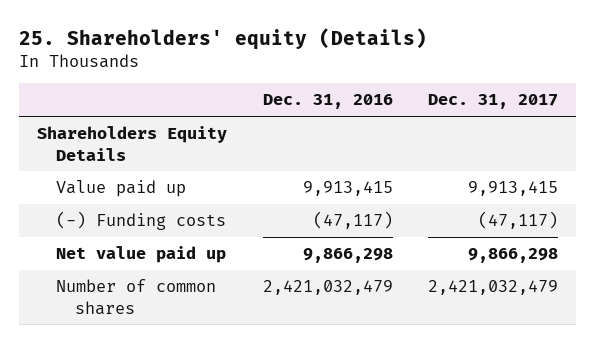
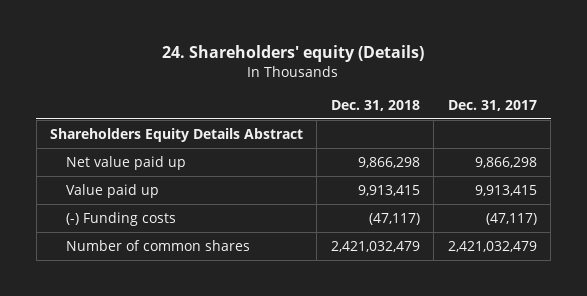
[19,27,428,50] 25. Shareholders' equity (Details) -> [162,44,425,62] 24. Shareholders' equity (Details)
[262,94,393,110] Dec. 31, 2016 -> none
none -> [330,99,420,111] Dec. 31, 2018
[36,126,227,161] Shareholders Equity Details -> [50,128,304,143] Shareholders Equity Details Abstract
[55,246,226,264] Net value paid up -> [66,156,187,171] Net value paid up

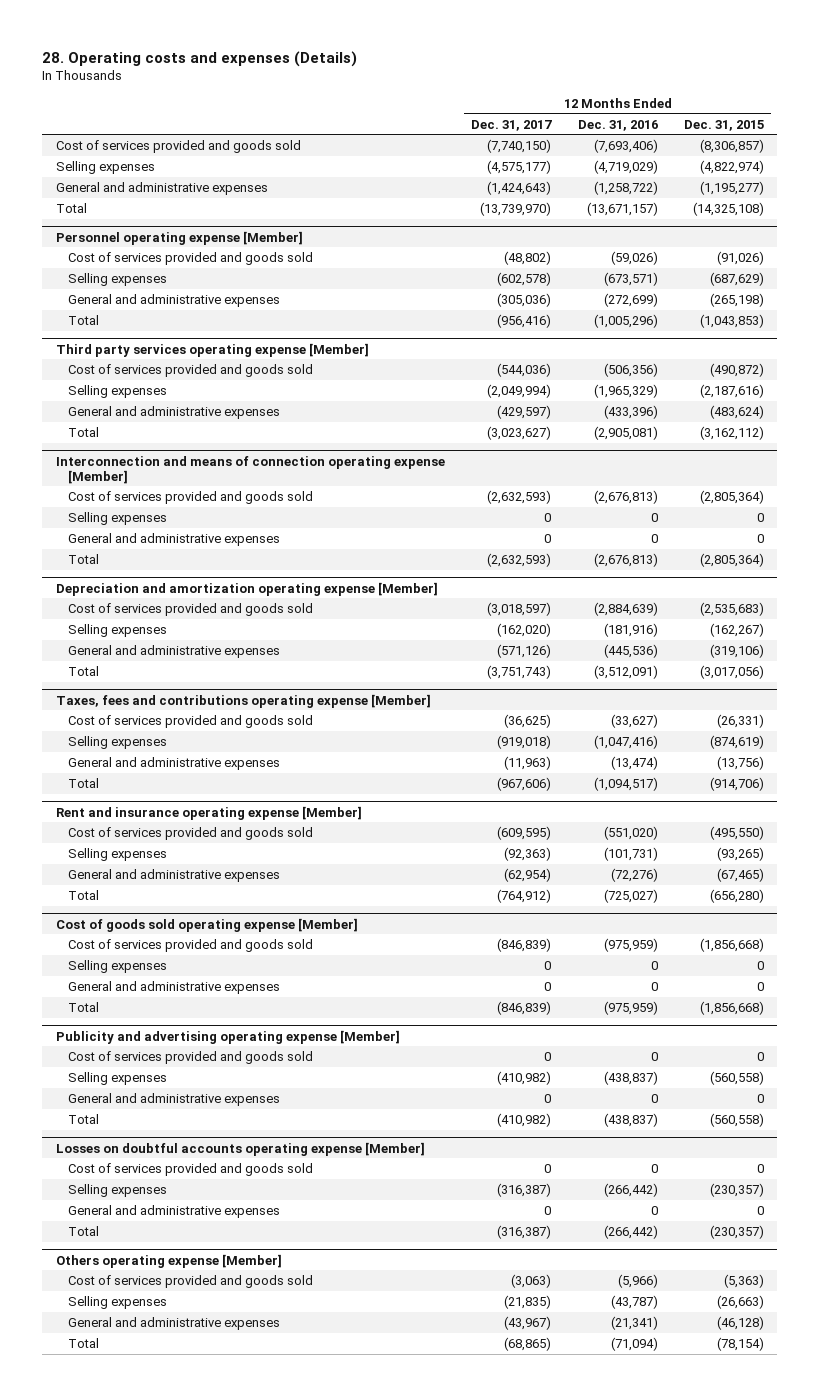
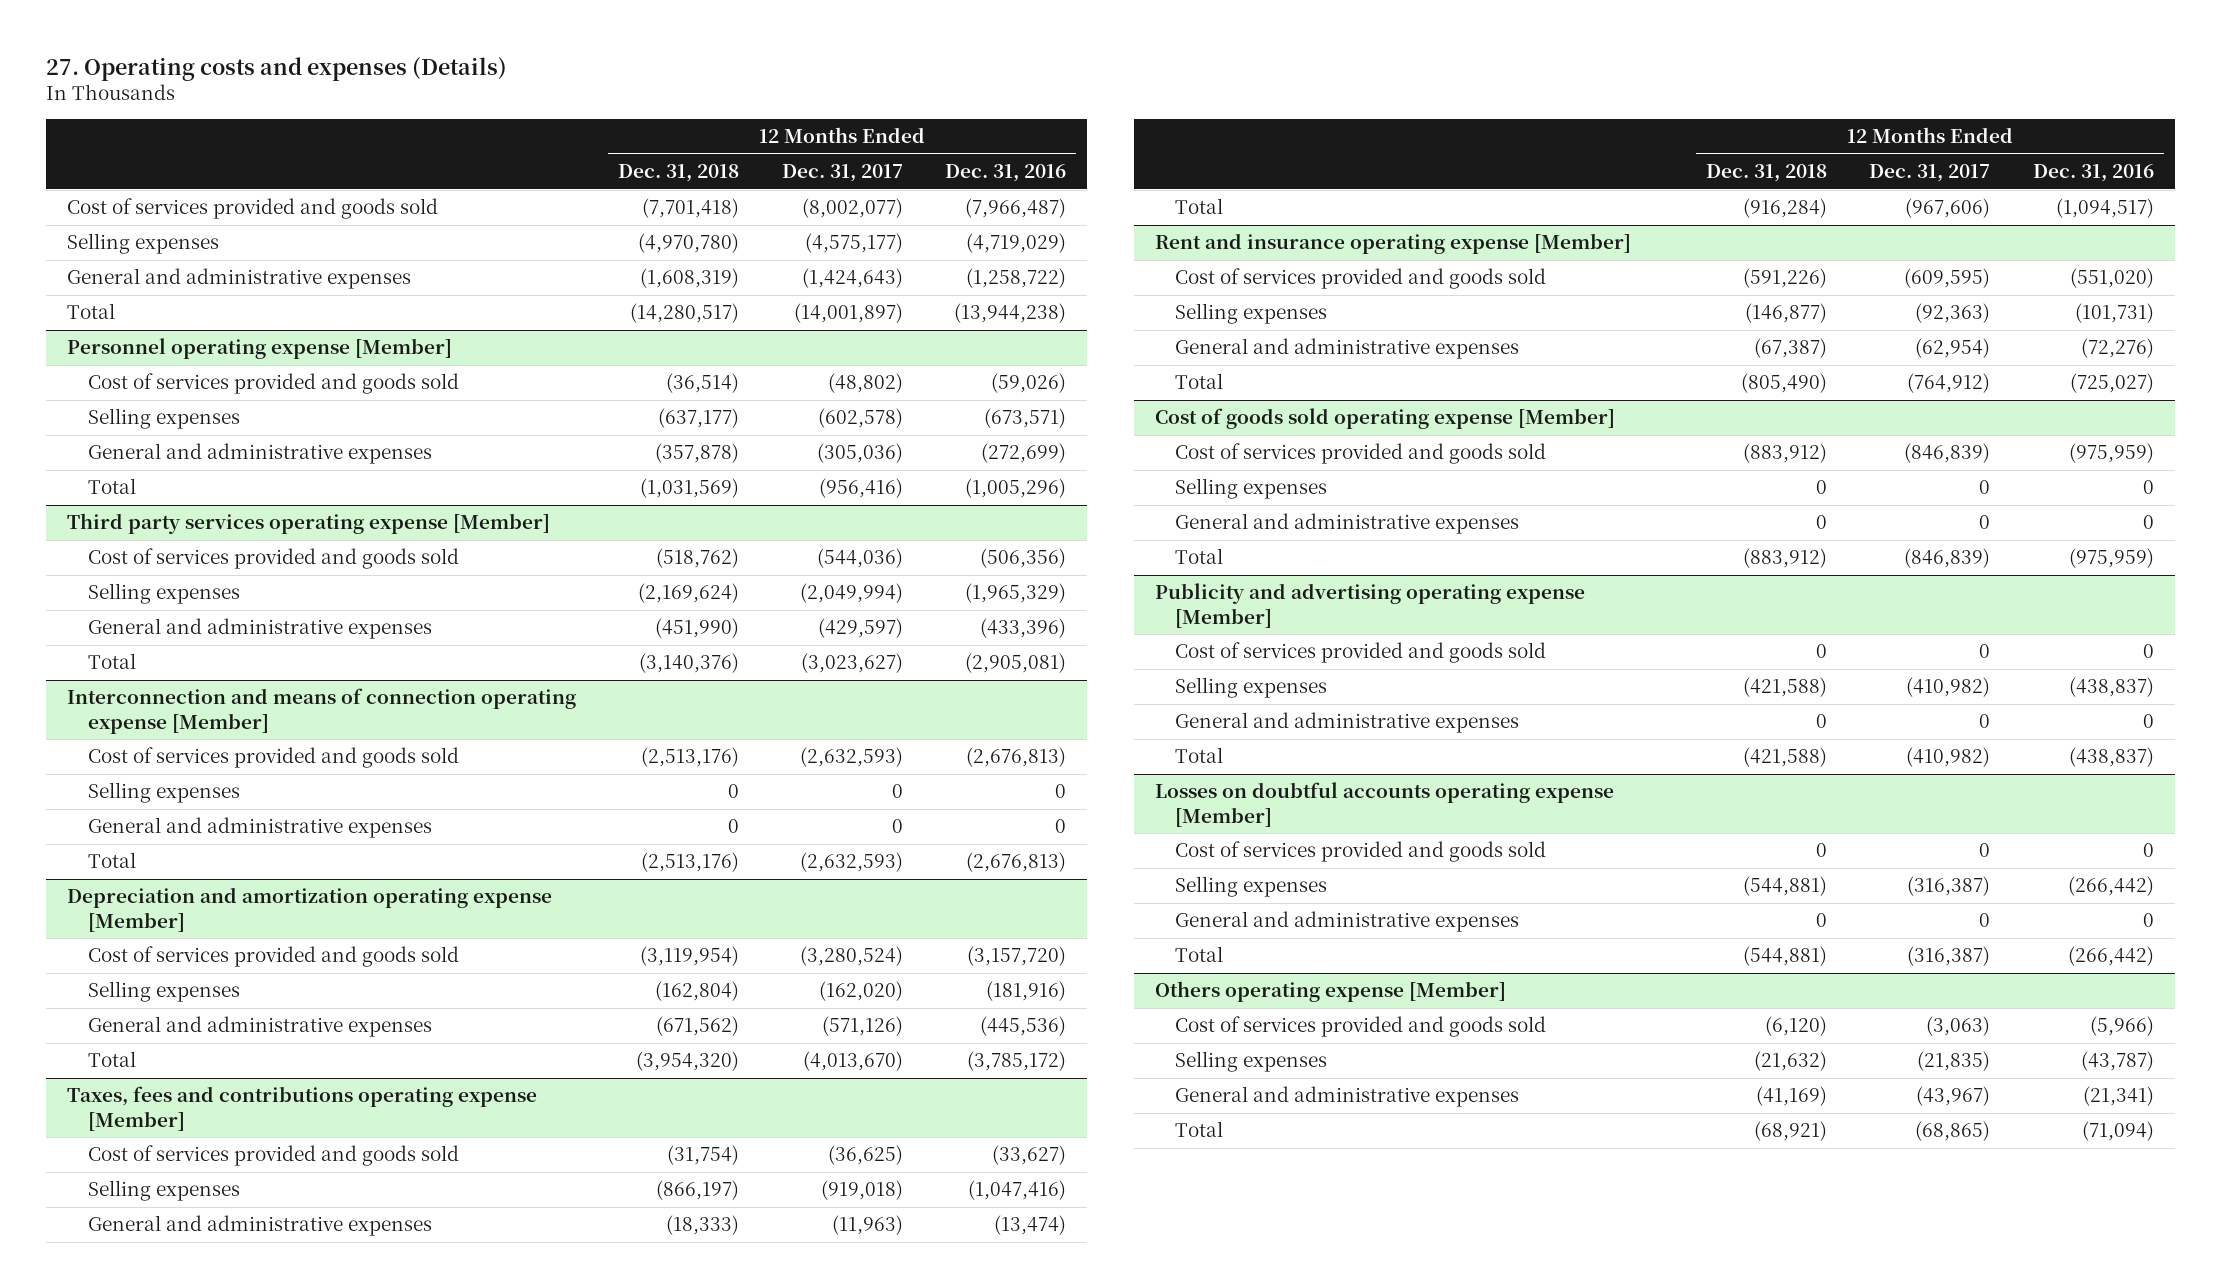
[42,50,358,67] 28. Operating costs and expenses (Details) -> [46,57,508,82] 27. Operating costs and expenses (Details)
[684,119,765,131] Dec. 31, 2015 -> none
none -> [618,164,740,183] Dec. 31, 2018
[487,138,552,153] (7,740,150) -> [801,198,903,219] (8,002,077)
[593,138,658,153] (7,693,406) -> [964,198,1066,219] (7,966,487)
[480,201,552,216] (13,739,970) -> [793,303,903,324] (14,001,897)
[586,201,658,216] (13,671,157) -> [953,303,1066,324] (13,944,238)
[487,601,552,616] (3,018,597) -> [799,946,903,967] (3,280,524)
[593,601,658,616] (2,884,639) -> [966,946,1066,967] (3,157,720)
[487,664,552,679] (3,751,743) -> [802,1051,903,1072] (4,013,670)
[593,664,658,679] (3,512,091) -> [966,1051,1066,1072] (3,785,172)

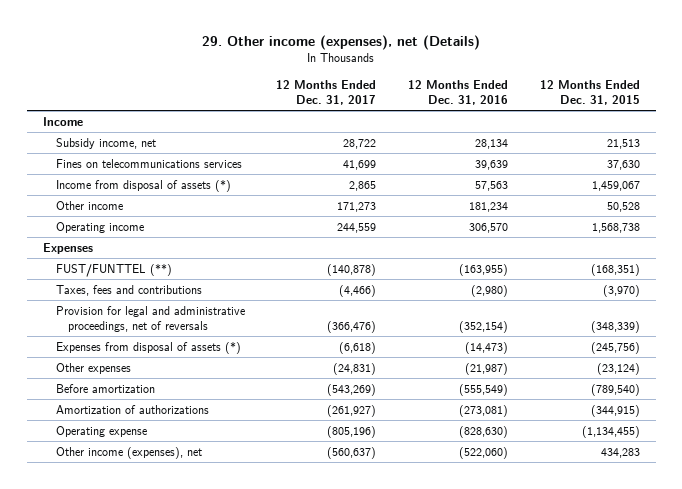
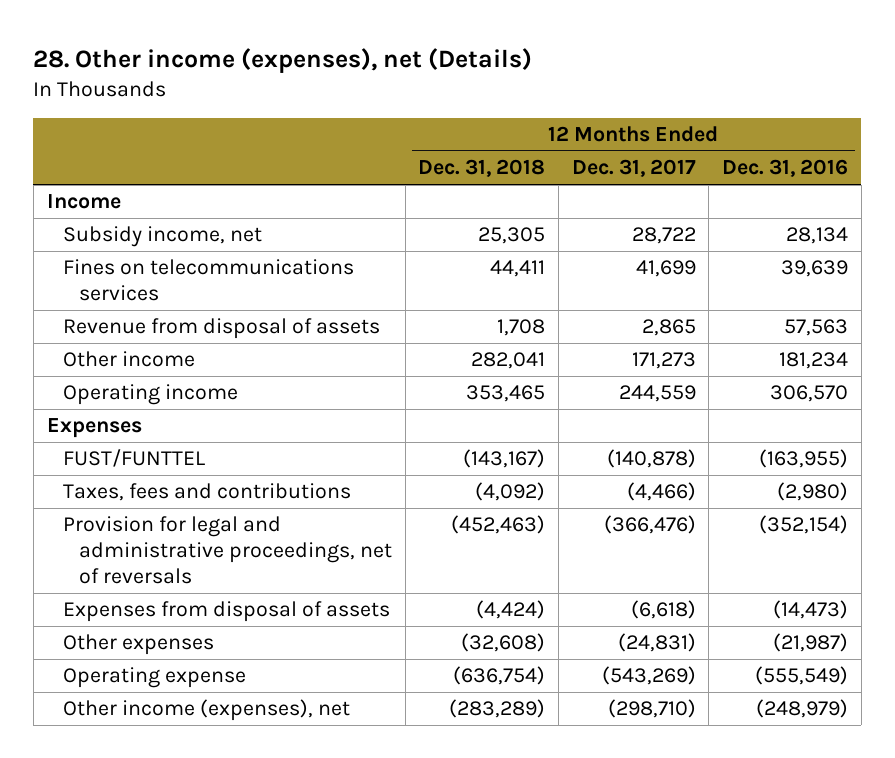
[202,34,481,50] 29. Other income (expenses), net (Details) -> [33,47,533,73] 28. Other income (expenses), net (Details)
[539,80,640,106] 12 Months Ended Dec. 31, 2015 -> none
none -> [418,159,546,178] Dec. 31, 2018
[55,179,231,192] Income from disposal of assets (*) -> [62,318,380,340] Revenue from disposal of assets
[55,263,172,277] FUST/FUNTTEL (**) -> [62,449,205,468] FUST/FUNTTEL
[55,341,241,354] Expenses from disposal of assets (*) -> [62,601,390,623] Expenses from disposal of assets
[55,383,155,393] Before amortization -> none
[55,404,209,414] Amortization of authorizations -> none
[327,425,377,438] (805,196) -> [601,666,696,686] (543,269)
[458,425,508,438] (828,630) -> [755,666,849,686] (555,549)
[327,446,377,459] (560,637) -> [607,699,696,719] (298,710)
[458,446,508,459] (522,060) -> [756,699,849,719] (248,979)

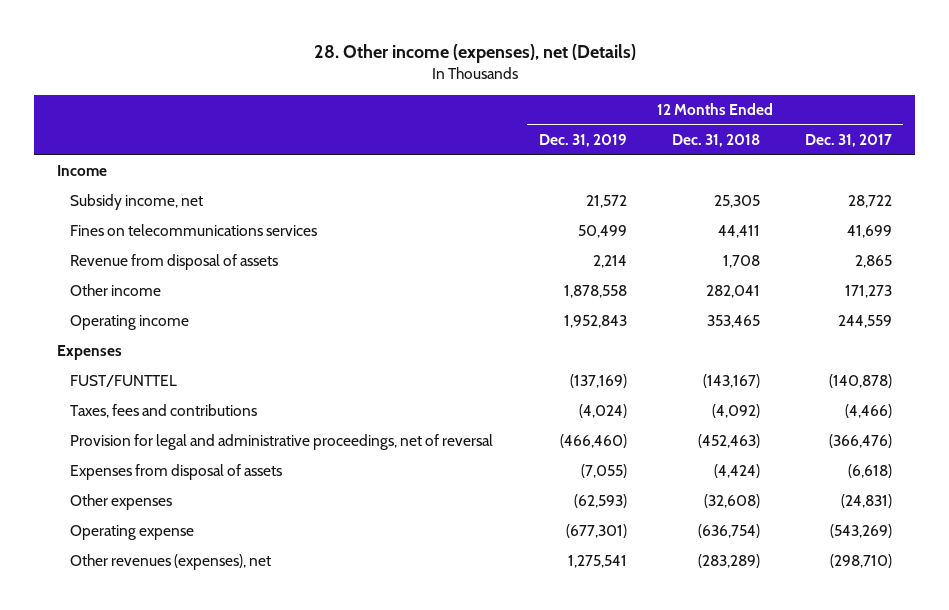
[722,159,849,178] Dec. 31, 2016 -> none
none -> [538,134,627,148] Dec. 31, 2019
[62,516,392,585] Provision for legal and administrative proceedings, net of reversals -> [70,434,494,451] Provision for legal and administrative proceedings, net of reversal
[62,699,350,722] Other income (expenses), net -> [70,554,272,571] Other revenues (expenses), net

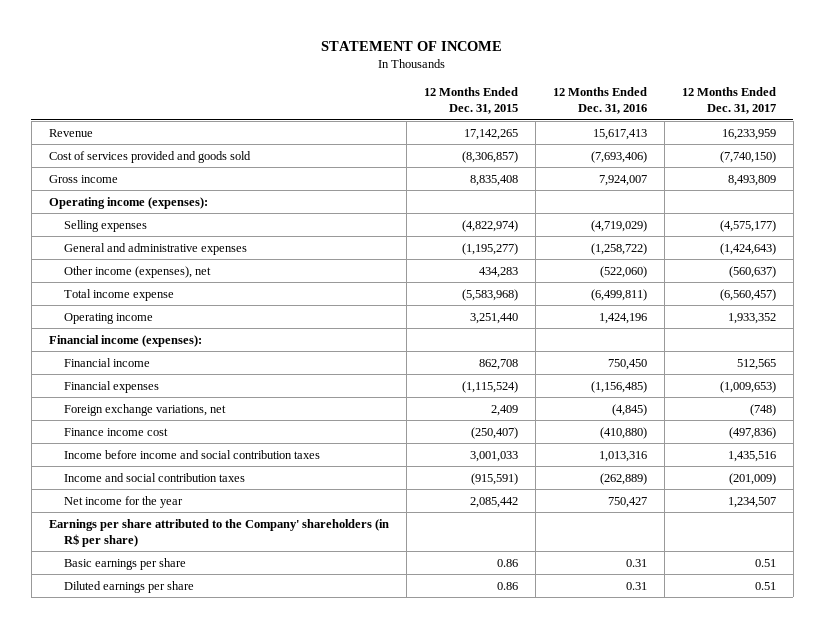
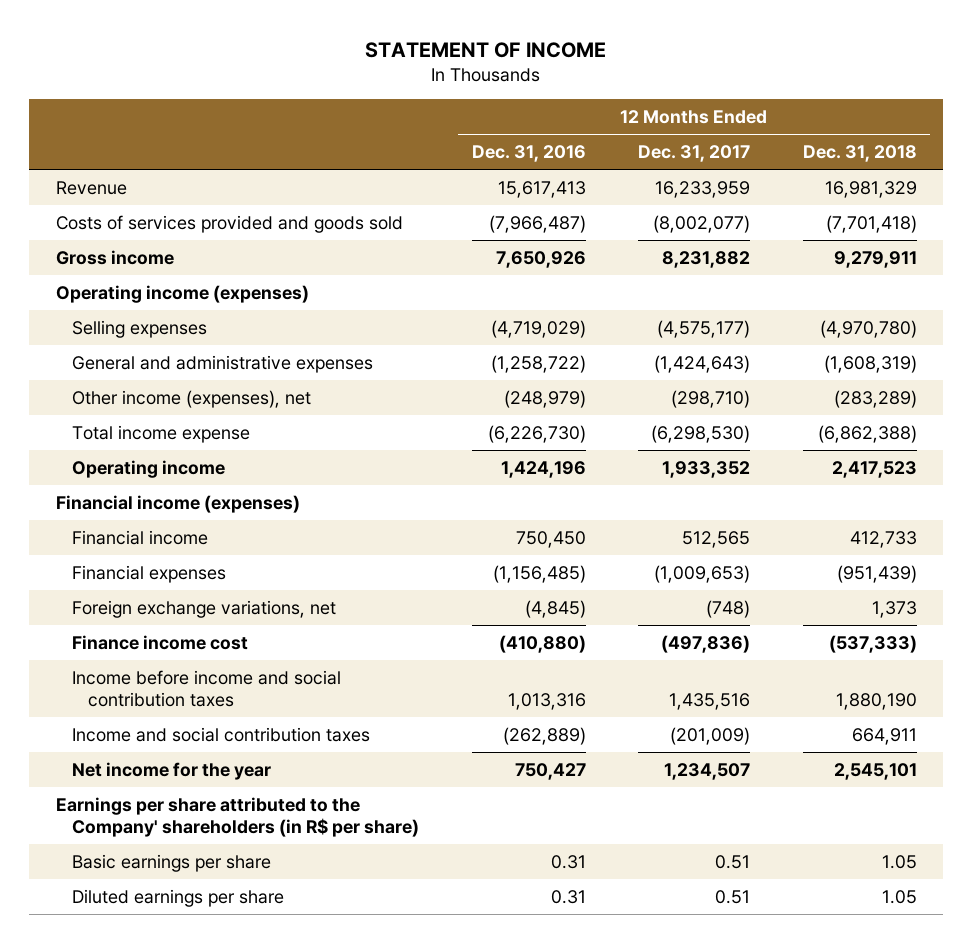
[423,86,518,114] 12 Months Ended Dec. 31, 2015 -> none
none -> [802,144,917,162] Dec. 31, 2018
[48,150,251,163] Cost of services provided and goods sold -> [55,214,403,233] Costs of services provided and goods sold
[590,150,647,163] (7,693,406) -> [488,214,586,233] (7,966,487)
[719,150,776,163] (7,740,150) -> [653,214,751,233] (8,002,077)
[598,174,647,186] 7,924,007 -> [495,250,586,268] 7,650,926
[727,174,776,186] 8,493,809 -> [662,250,751,268] 8,231,882
[48,196,208,209] Operating income (expenses): -> [55,284,309,303] Operating income (expenses)
[599,265,647,278] (522,060) -> [503,389,586,408] (248,979)
[728,265,776,278] (560,637) -> [671,389,751,408] (298,710)
[590,288,647,301] (6,499,811) -> [487,424,586,443] (6,226,730)
[719,288,776,301] (6,560,457) -> [651,424,751,443] (6,298,530)
[48,334,202,347] Financial income (expenses): -> [55,494,300,513] Financial income (expenses)

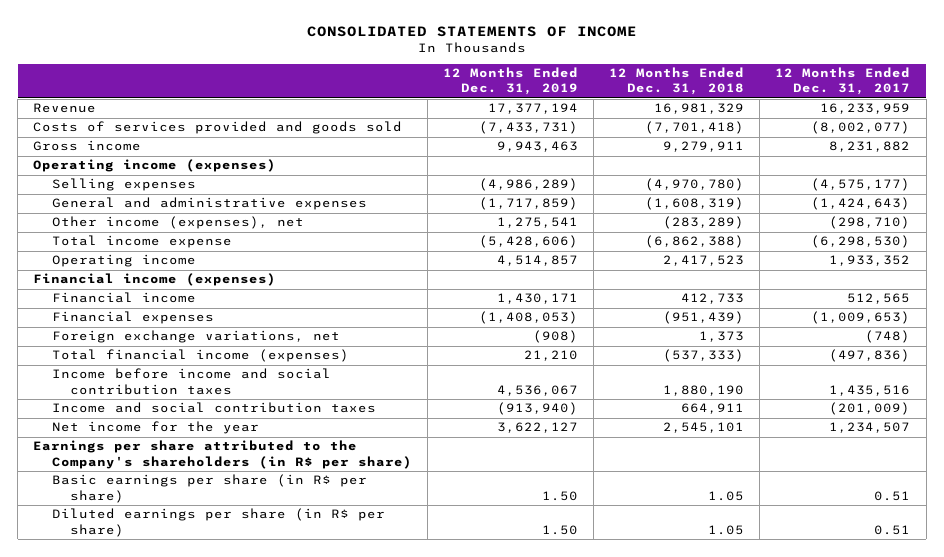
[365,41,607,58] STATEMENT OF INCOME -> [306,25,637,37] CONSOLIDATED STATEMENTS OF INCOME
[471,144,586,162] Dec. 31, 2016 -> none
none -> [442,67,578,96] 12 Months Ended Dec. 31, 2019
[71,634,248,650] Finance income cost -> [51,349,349,363] Total financial income (expenses)
[55,796,419,838] Earnings per share attributed to the Company' shareholders (in R$ per share) -> [33,440,412,469] Earnings per share attributed to the Company's shareholders (in R$ per share)
[71,853,271,872] Basic earnings per share -> [51,474,367,503] Basic earnings per share (in R$ per share)
[71,888,284,907] Diluted earnings per share -> [51,508,385,537] Diluted earnings per share (in R$ per share)

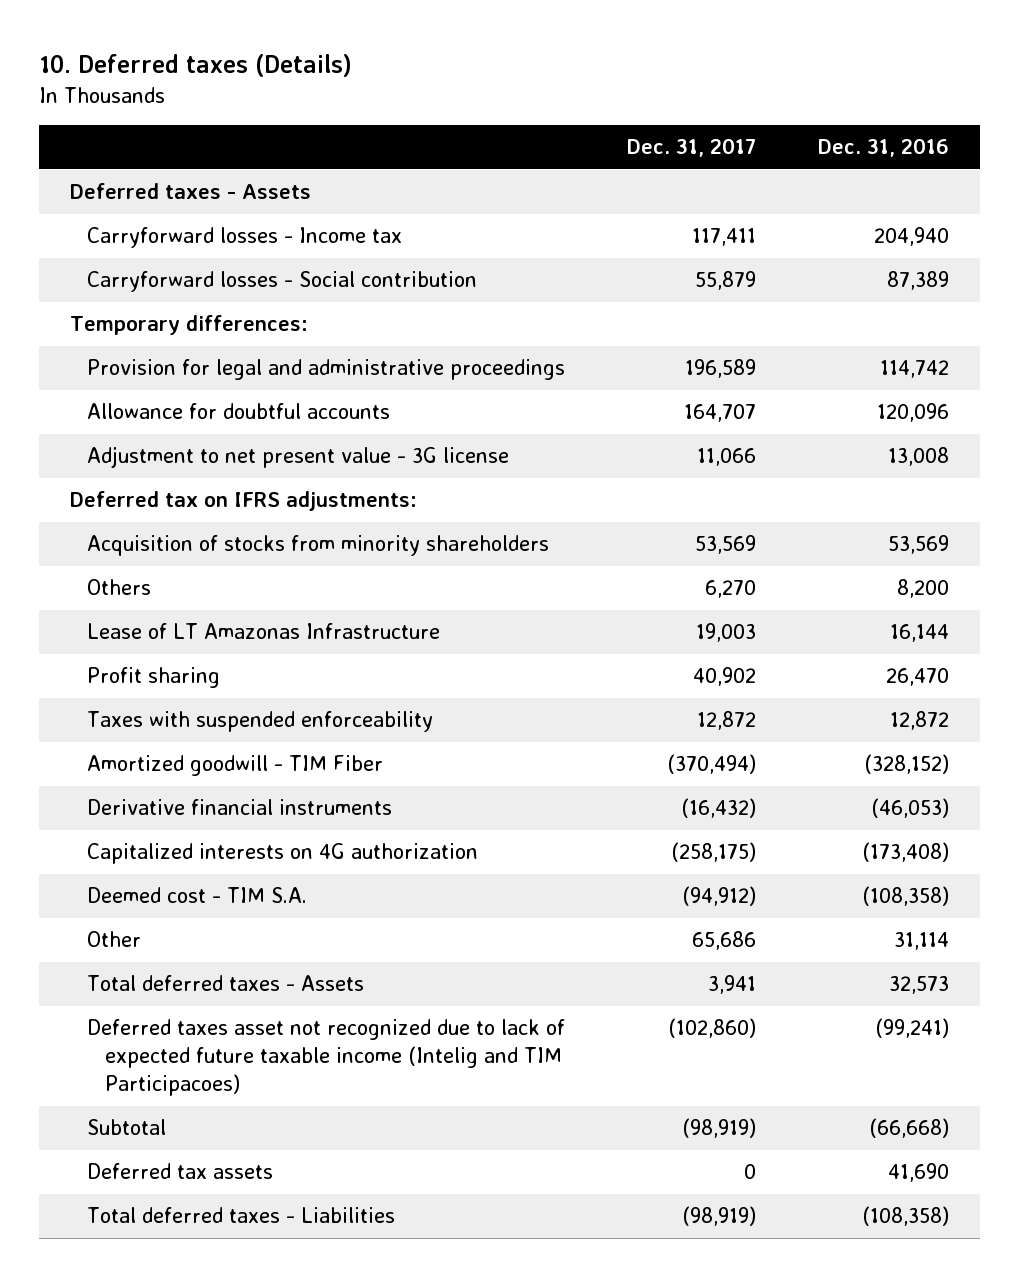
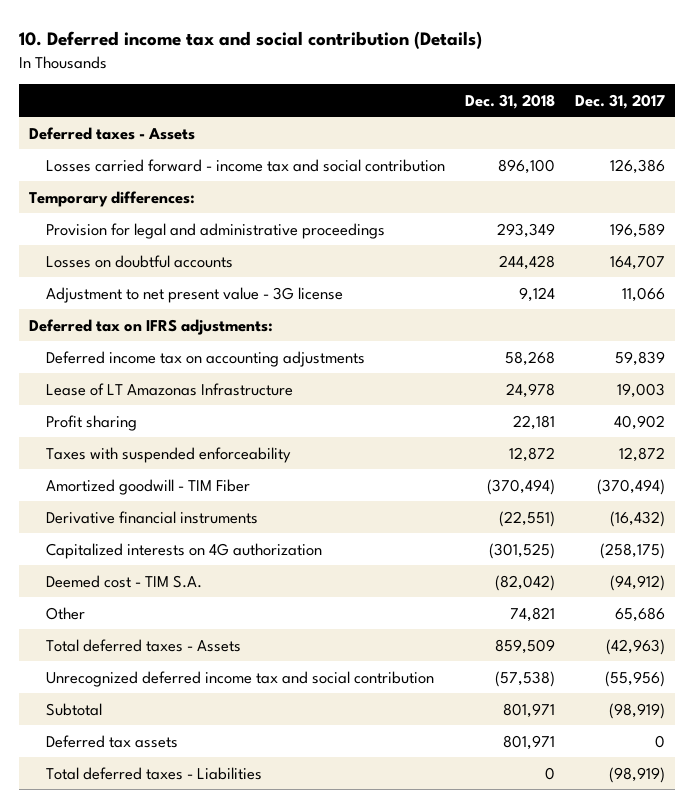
[39,54,353,78] 10. Deferred taxes (Details) -> [19,31,483,50] 10. Deferred income tax and social contribution (Details)
[817,138,949,158] Dec. 31, 2016 -> none
none -> [464,93,555,109] Dec. 31, 2018
[87,227,403,249] Carryforward losses - Income tax -> none
[87,271,478,293] Carryforward losses - Social contribution -> none
none -> [45,158,445,172] Losses carried forward - income tax and social contribution
[87,403,391,420] Allowance for doubtful accounts -> [45,254,233,268] Losses on doubtful accounts
[87,535,550,557] Acquisition of stocks from minority shareholders -> none
[87,579,152,596] Others -> none
none -> [45,350,365,367] Deferred income tax on accounting adjustments
[708,975,757,995] 3,941 -> [606,638,666,655] (42,963)
[87,1019,566,1097] Deferred taxes asset not recognized due to lack of expected future taxable income (Intelig and TIM Participacoes) -> [45,670,434,687] Unrecognized deferred income tax and social contribution
[668,1018,757,1039] (102,860) -> [605,670,666,687] (55,956)

